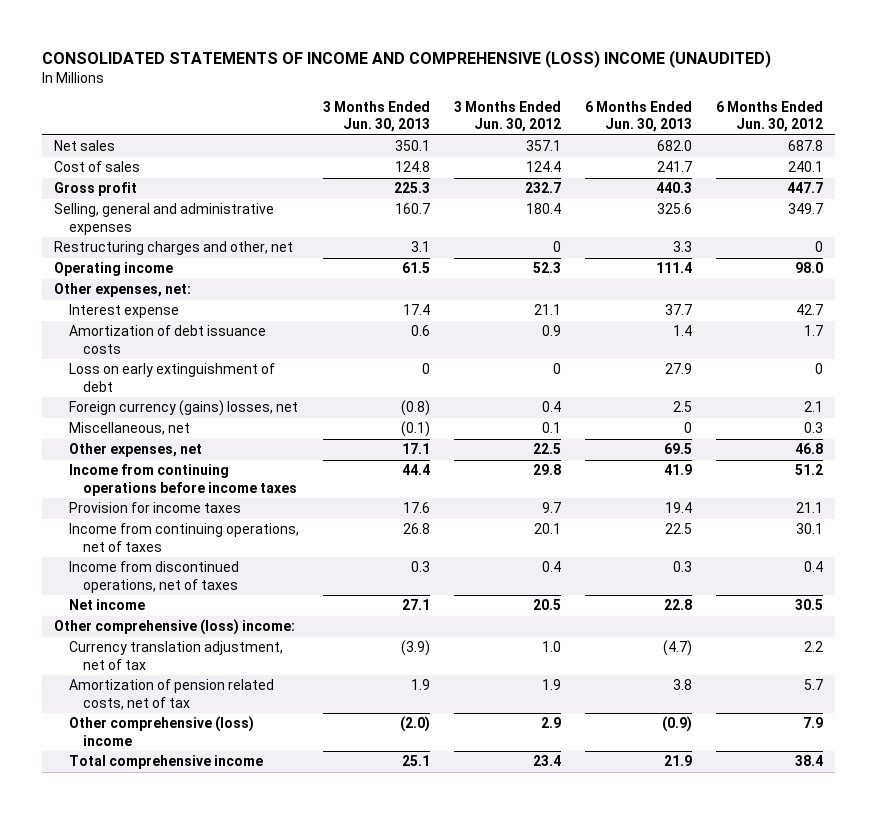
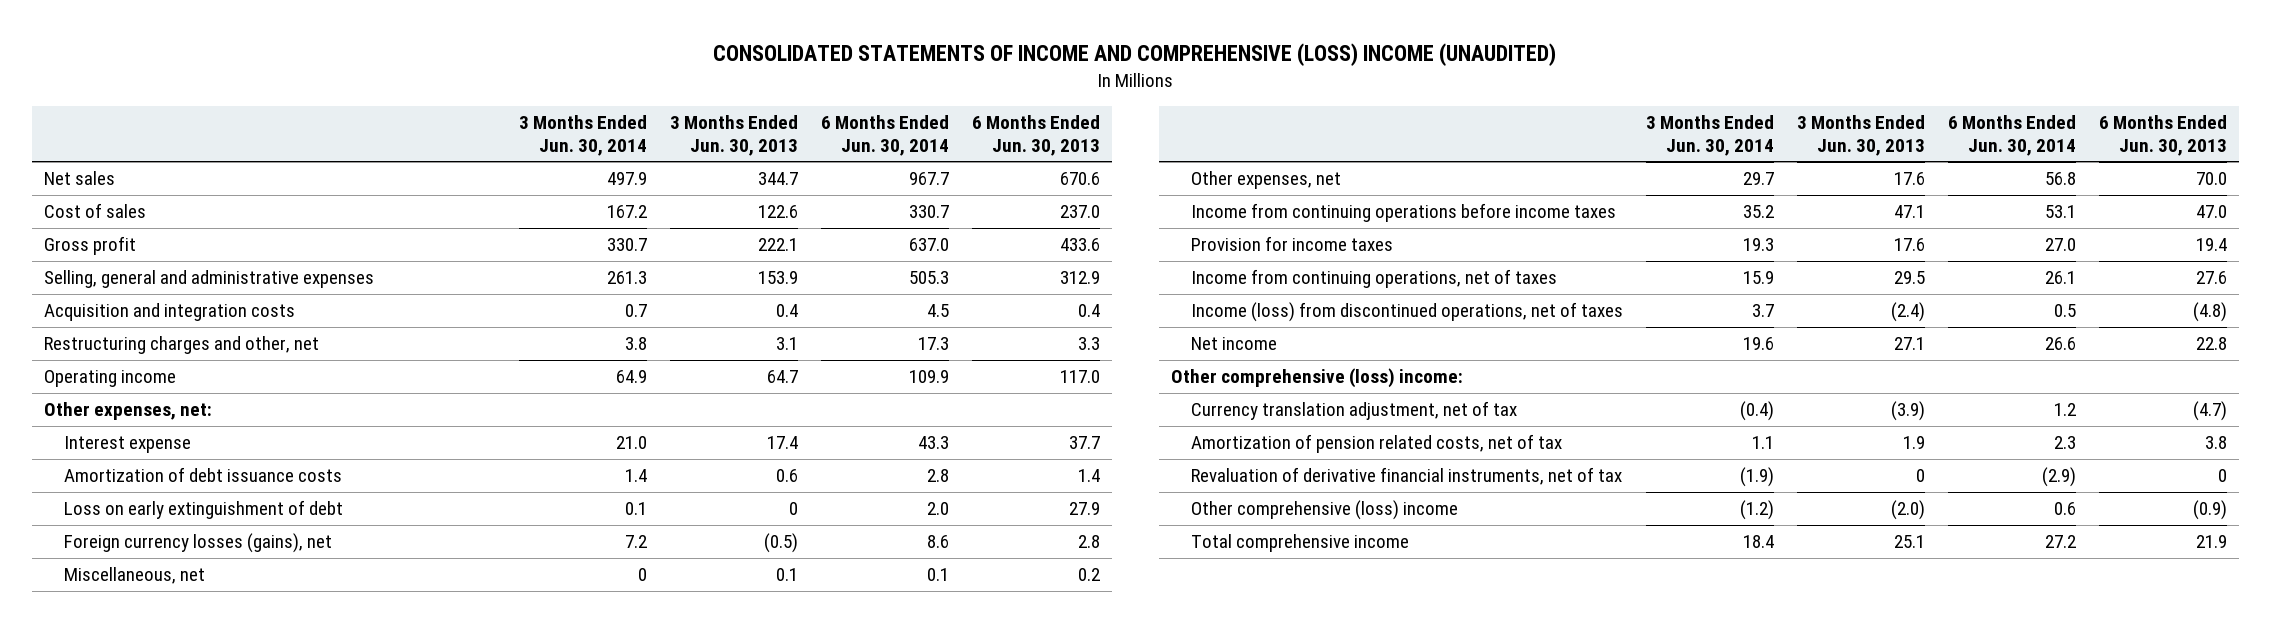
[453,101,561,133] 3 Months Ended Jun. 30, 2012 -> none
[716,101,824,133] 6 Months Ended Jun. 30, 2012 -> none
none -> [518,115,647,156] 3 Months Ended Jun. 30, 2014
none -> [821,115,950,156] 6 Months Ended Jun. 30, 2014
[394,140,430,152] 350.1 -> [758,172,799,186] 344.7
[656,140,692,152] 682.0 -> [1060,172,1101,186] 670.6
[394,161,430,173] 124.8 -> [758,205,799,219] 122.6
[656,161,692,173] 241.7 -> [1060,205,1101,219] 237.0
[393,182,430,194] 225.3 -> [758,238,799,252] 222.1
[655,182,692,194] 440.3 -> [1060,238,1101,252] 433.6
[394,203,430,215] 160.7 -> [758,271,799,285] 153.9
[656,203,692,215] 325.6 -> [1060,271,1101,285] 312.9
none -> [43,303,295,322] Acquisition and integration costs
[401,262,430,274] 61.5 -> [767,370,799,384] 64.7
[655,262,692,274] 111.4 -> [1060,370,1101,384] 117.0
[68,400,298,417] Foreign currency (gains) losses, net -> [63,533,332,554] Foreign currency losses (gains), net
[400,400,430,417] (0.8) -> [764,533,799,554] (0.5)
[672,401,692,413] 2.5 -> [1078,535,1101,549] 2.8
[400,421,430,438] (0.1) -> [776,568,799,582] 0.1
[683,422,692,434] 0 -> [1078,568,1101,582] 0.2
[401,443,430,455] 17.1 -> [1894,172,1926,186] 17.6
[663,443,692,455] 69.5 -> [2196,172,2228,186] 70.0
[401,464,430,476] 44.4 -> [1894,205,1926,219] 47.1
[663,464,692,476] 41.9 -> [2196,205,2228,219] 47.0
[402,523,430,535] 26.8 -> [1894,271,1926,285] 29.5
[664,523,692,535] 22.5 -> [2196,271,2228,285] 27.6
[68,561,239,593] Income from discontinued operations, net of taxes -> [1190,302,1623,323] Income (loss) from discontinued operations, net of taxes
[410,561,430,573] 0.3 -> [1891,302,1926,323] (2.4)
[672,561,692,573] 0.3 -> [2193,302,2228,323] (4.8)
none -> [1190,467,1622,486] Revaluation of derivative financial instruments, net of tax

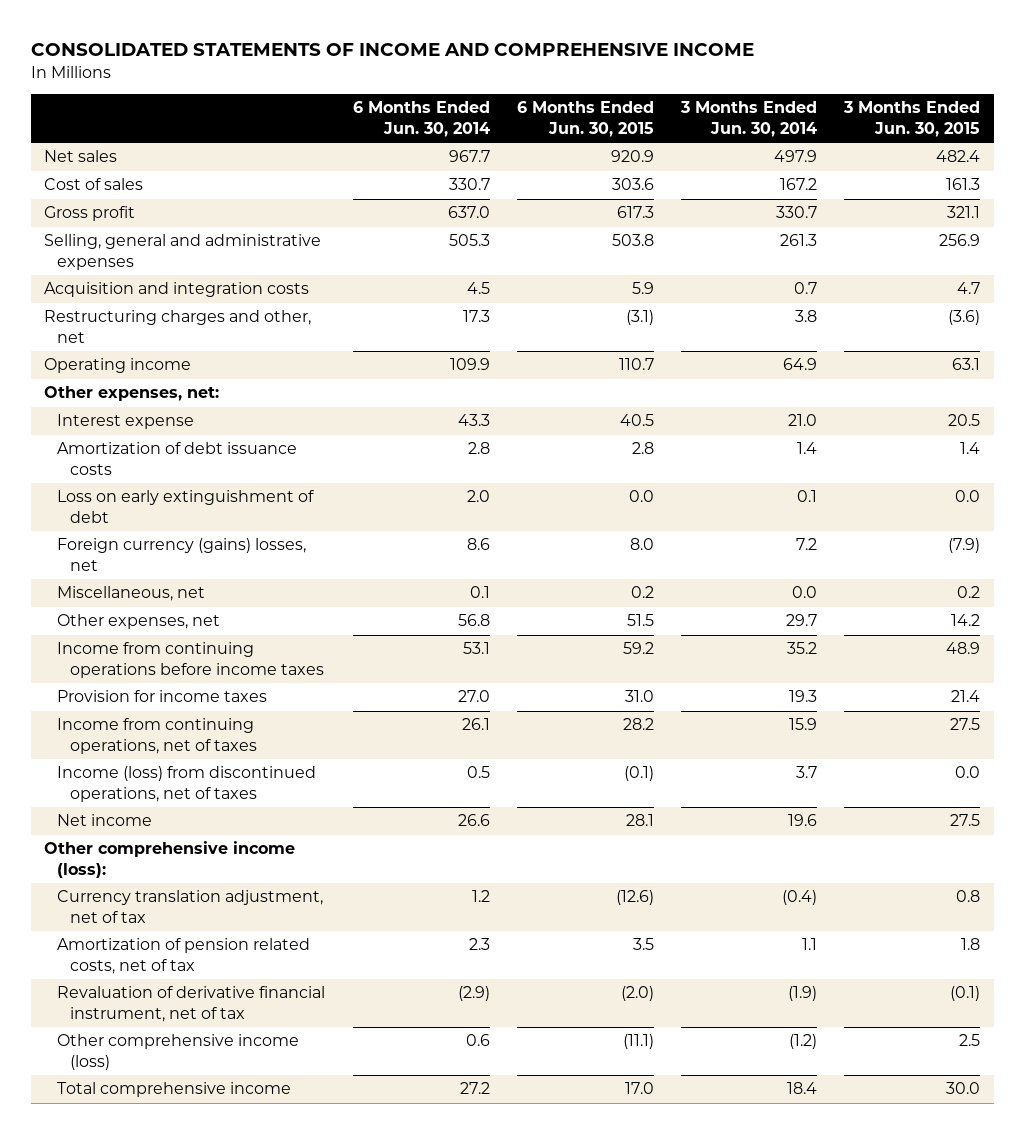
[713,43,1557,67] CONSOLIDATED STATEMENTS OF INCOME AND COMPREHENSIVE (LOSS) INCOME (UNAUDITED) -> [30,42,754,56] CONSOLIDATED STATEMENTS OF INCOME AND COMPREHENSIVE INCOME
[670,115,799,156] 3 Months Ended Jun. 30, 2013 -> none
[972,115,1101,156] 6 Months Ended Jun. 30, 2013 -> none
none -> [516,101,654,138] 6 Months Ended Jun. 30, 2015
none -> [843,101,981,138] 3 Months Ended Jun. 30, 2015
[63,533,332,554] Foreign currency losses (gains), net -> [57,538,307,572] Foreign currency (gains) losses, net
[637,568,647,582] 0 -> [791,586,817,599] 0.0
[1170,368,1463,389] Other comprehensive (loss) income: -> [44,841,296,879] Other comprehensive income (loss):
[1190,467,1622,486] Revaluation of derivative financial instruments, net of tax -> [57,986,326,1023] Revaluation of derivative financial instrument, net of tax
[1190,500,1458,521] Other comprehensive (loss) income -> [57,1034,300,1071] Other comprehensive income (loss)

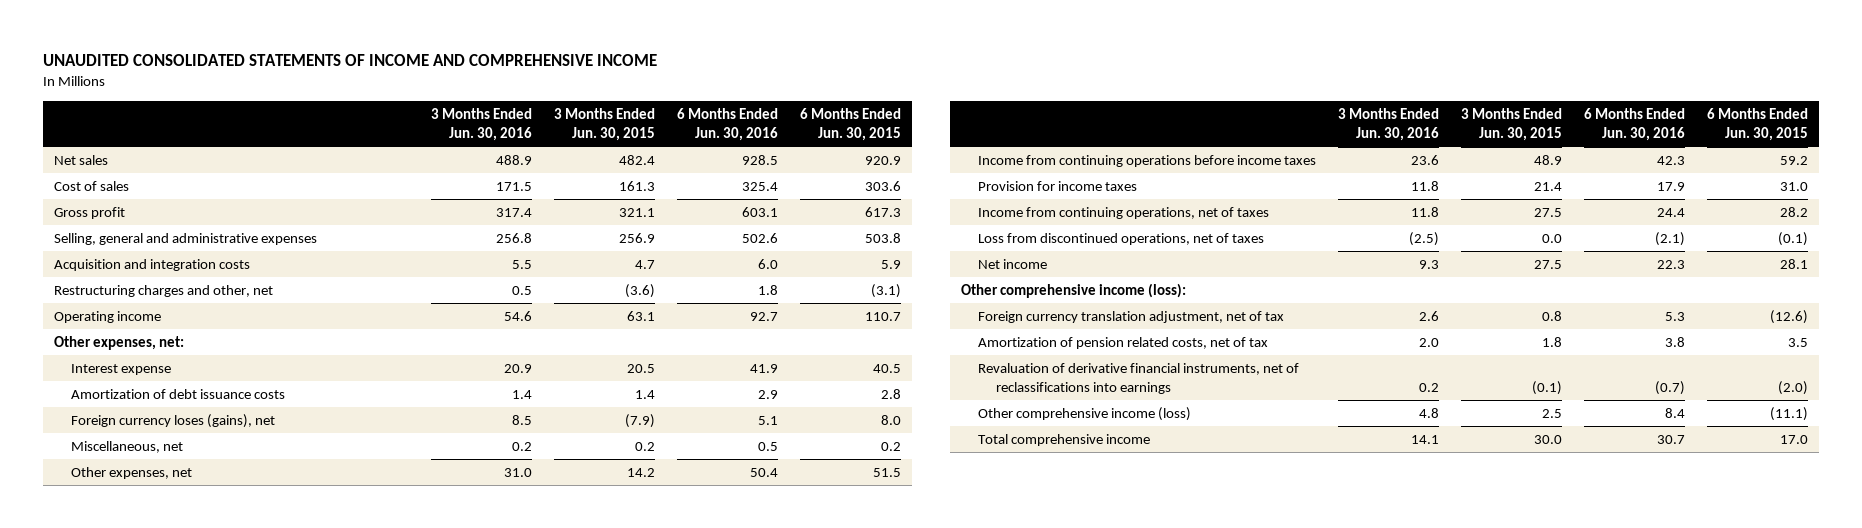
[30,42,754,56] CONSOLIDATED STATEMENTS OF INCOME AND COMPREHENSIVE INCOME -> [42,53,657,66] UNAUDITED CONSOLIDATED STATEMENTS OF INCOME AND COMPREHENSIVE INCOME
[352,101,490,138] 6 Months Ended Jun. 30, 2014 -> none
[679,101,817,138] 3 Months Ended Jun. 30, 2014 -> none
none -> [431,107,533,141] 3 Months Ended Jun. 30, 2016
none -> [677,107,779,141] 6 Months Ended Jun. 30, 2016
[57,490,315,524] Loss on early extinguishment of debt -> none
[57,538,307,572] Foreign currency (gains) losses, net -> [71,413,276,428] Foreign currency loses (gains), net
[57,766,317,803] Income (loss) from discontinued operations, net of taxes -> [978,232,1265,245] Loss from discontinued operations, net of taxes
[57,890,324,924] Currency translation adjustment, net of tax -> [978,310,1285,323] Foreign currency translation adjustment, net of tax
[57,986,326,1023] Revaluation of derivative financial instrument, net of tax -> [978,362,1300,394] Revaluation of derivative financial instruments, net of reclassifications into earnings

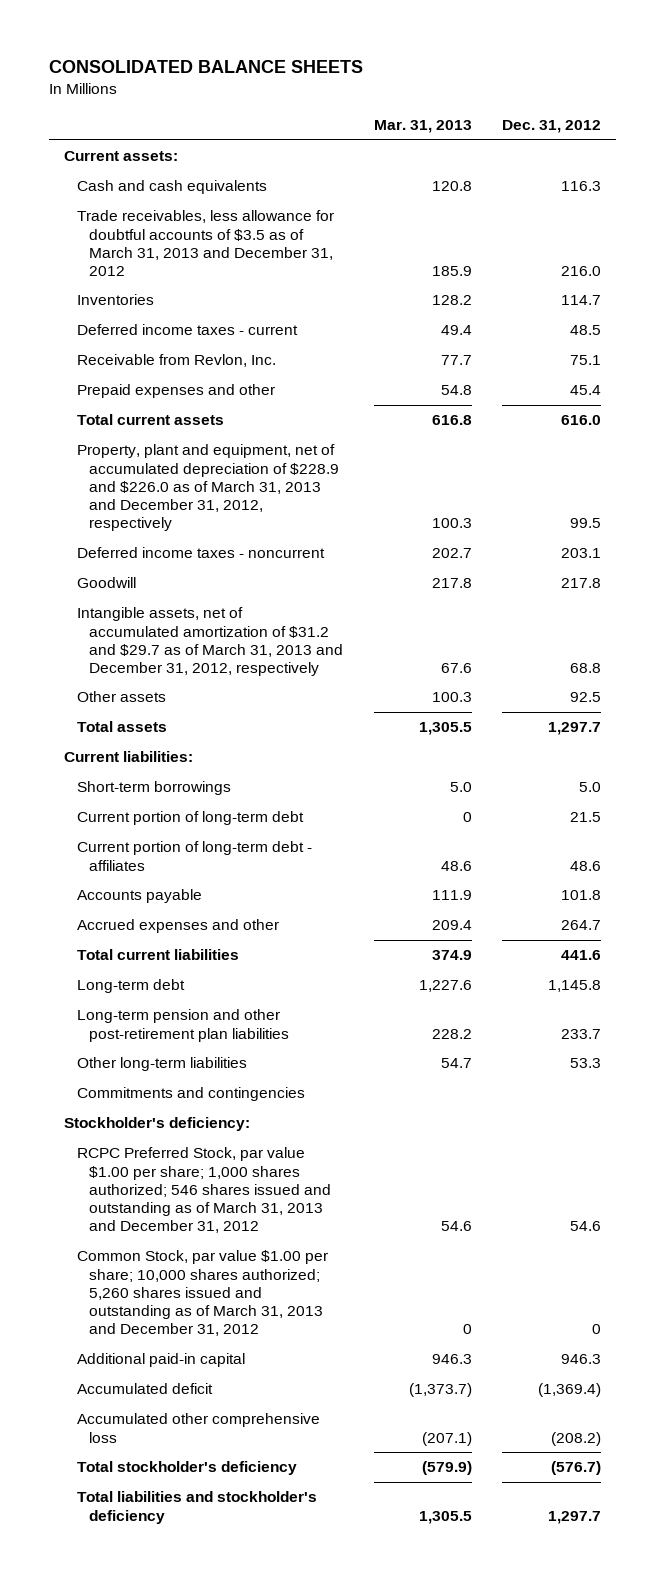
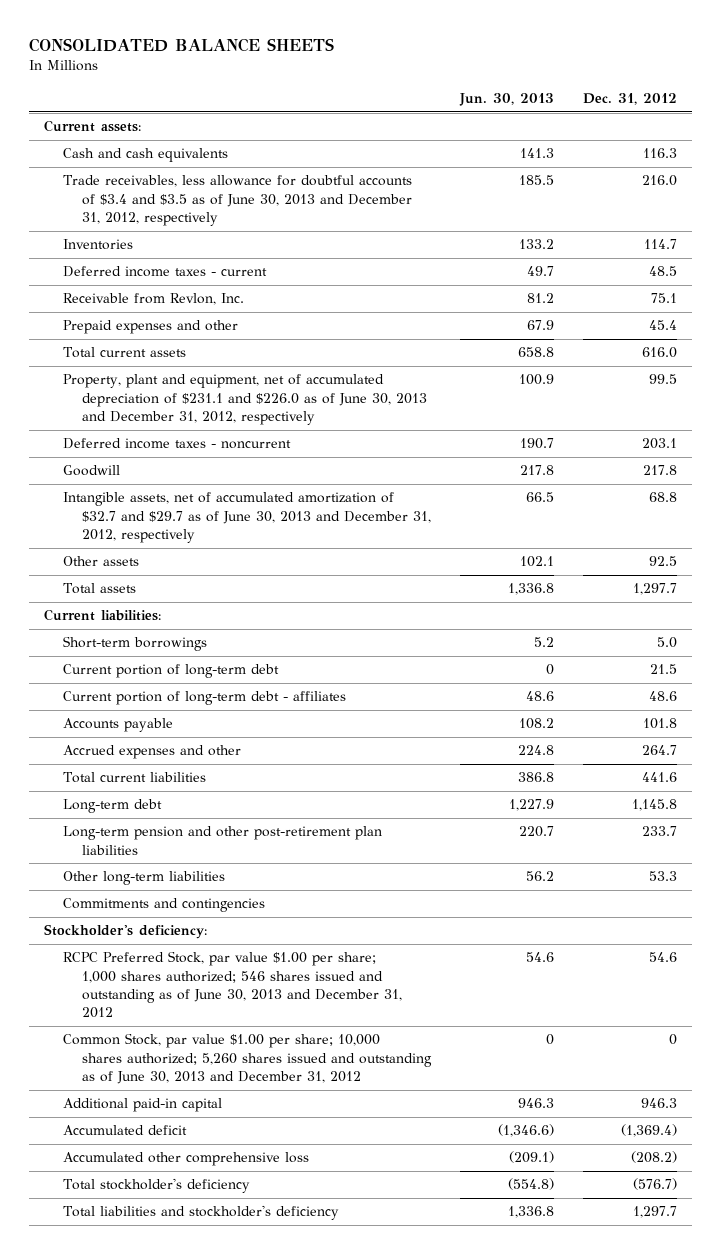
[373,120,472,134] Mar. 31, 2013 -> none
none -> [458,92,554,106] Jun. 30, 2013
[76,210,334,276] Trade receivables, less allowance for doubtful accounts of $3.5 as of March 31, 2013 and December 31, 2012 -> [62,175,412,226] Trade receivables, less allowance for doubtful accounts of $3.4 and $3.5 as of June 30, 2013 and December 31, 2012, respectively
[76,444,340,531] Property, plant and equipment, net of accumulated depreciation of $228.9 and $226.0 as of March 31, 2013 and December 31, 2012, respectively -> [62,374,427,425] Property, plant and equipment, net of accumulated depreciation of $231.1 and $226.0 as of June 30, 2013 and December 31, 2012, respectively
[76,607,344,676] Intangible assets, net of accumulated amortization of $31.2 and $29.7 as of March 31, 2013 and December 31, 2012, respectively -> [62,492,431,543] Intangible assets, net of accumulated amortization of $32.7 and $29.7 as of June 30, 2013 and December 31, 2012, respectively
[76,1147,332,1233] RCPC Preferred Stock, par value $1.00 per share; 1,000 shares authorized; 546 shares issued and outstanding as of March 31, 2013 and December 31, 2012 -> [62,951,402,1019] RCPC Preferred Stock, par value $1.00 per share; 1,000 shares authorized; 546 shares issued and outstanding as of June 30, 2013 and December 31, 2012
[76,1250,328,1336] Common Stock, par value $1.00 per share; 10,000 shares authorized; 5,260 shares issued and outstanding as of March 31, 2013 and December 31, 2012 -> [62,1033,432,1084] Common Stock, par value $1.00 per share; 10,000 shares authorized; 5,260 shares issued and outstanding as of June 30, 2013 and December 31, 2012

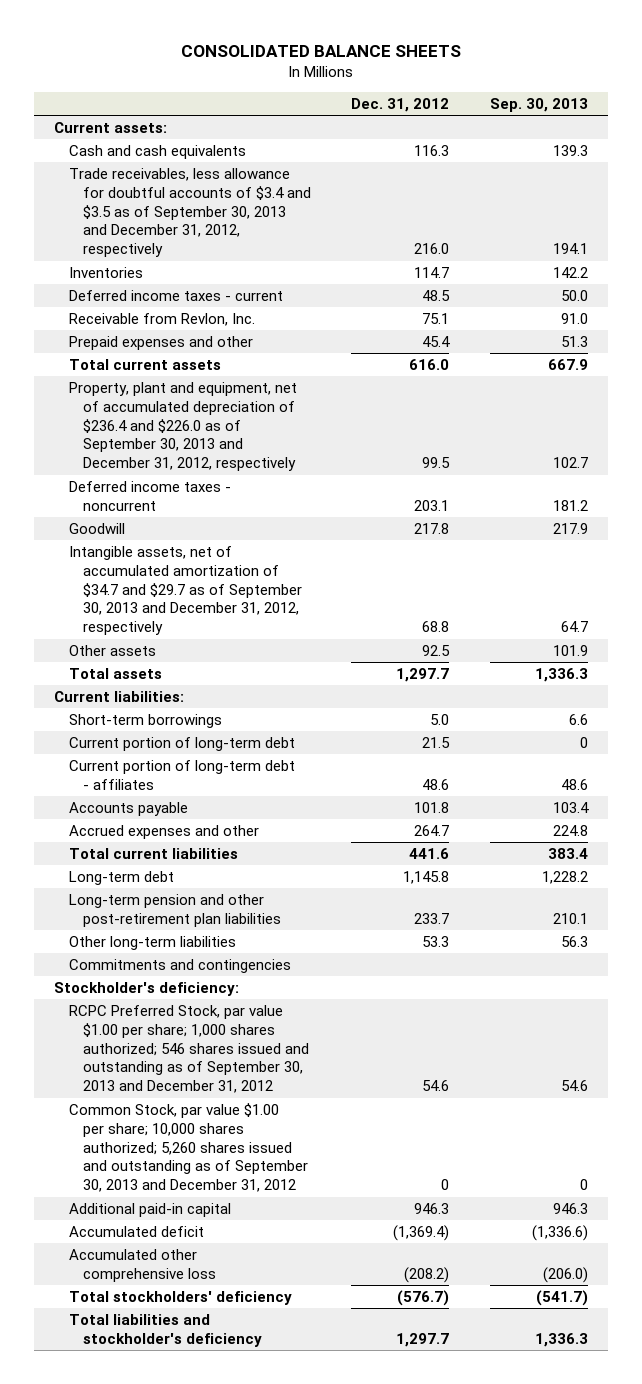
[458,92,554,106] Jun. 30, 2013 -> none
none -> [490,97,589,112] Sep. 30, 2013
[62,175,412,226] Trade receivables, less allowance for doubtful accounts of $3.4 and $3.5 as of June 30, 2013 and December 31, 2012, respectively -> [68,167,311,258] Trade receivables, less allowance for doubtful accounts of $3.4 and $3.5 as of September 30, 2013 and December 31, 2012, respectively
[62,374,427,425] Property, plant and equipment, net of accumulated depreciation of $231.1 and $226.0 as of June 30, 2013 and December 31, 2012, respectively -> [68,381,297,472] Property, plant and equipment, net of accumulated depreciation of $236.4 and $226.0 as of September 30, 2013 and December 31, 2012, respectively
[62,492,431,543] Intangible assets, net of accumulated amortization of $32.7 and $29.7 as of June 30, 2013 and December 31, 2012, respectively -> [68,545,302,636] Intangible assets, net of accumulated amortization of $34.7 and $29.7 as of September 30, 2013 and December 31, 2012, respectively
[62,951,402,1019] RCPC Preferred Stock, par value $1.00 per share; 1,000 shares authorized; 546 shares issued and outstanding as of June 30, 2013 and December 31, 2012 -> [68,1004,309,1094] RCPC Preferred Stock, par value $1.00 per share; 1,000 shares authorized; 546 shares issued and outstanding as of September 30, 2013 and December 31, 2012
[62,1033,432,1084] Common Stock, par value $1.00 per share; 10,000 shares authorized; 5,260 shares issued and outstanding as of June 30, 2013 and December 31, 2012 -> [68,1102,308,1193] Common Stock, par value $1.00 per share; 10,000 shares authorized; 5,260 shares issued and outstanding as of September 30, 2013 and December 31, 2012
[62,1178,250,1194] Total stockholder's deficiency -> [68,1290,292,1305] Total stockholders' deficiency

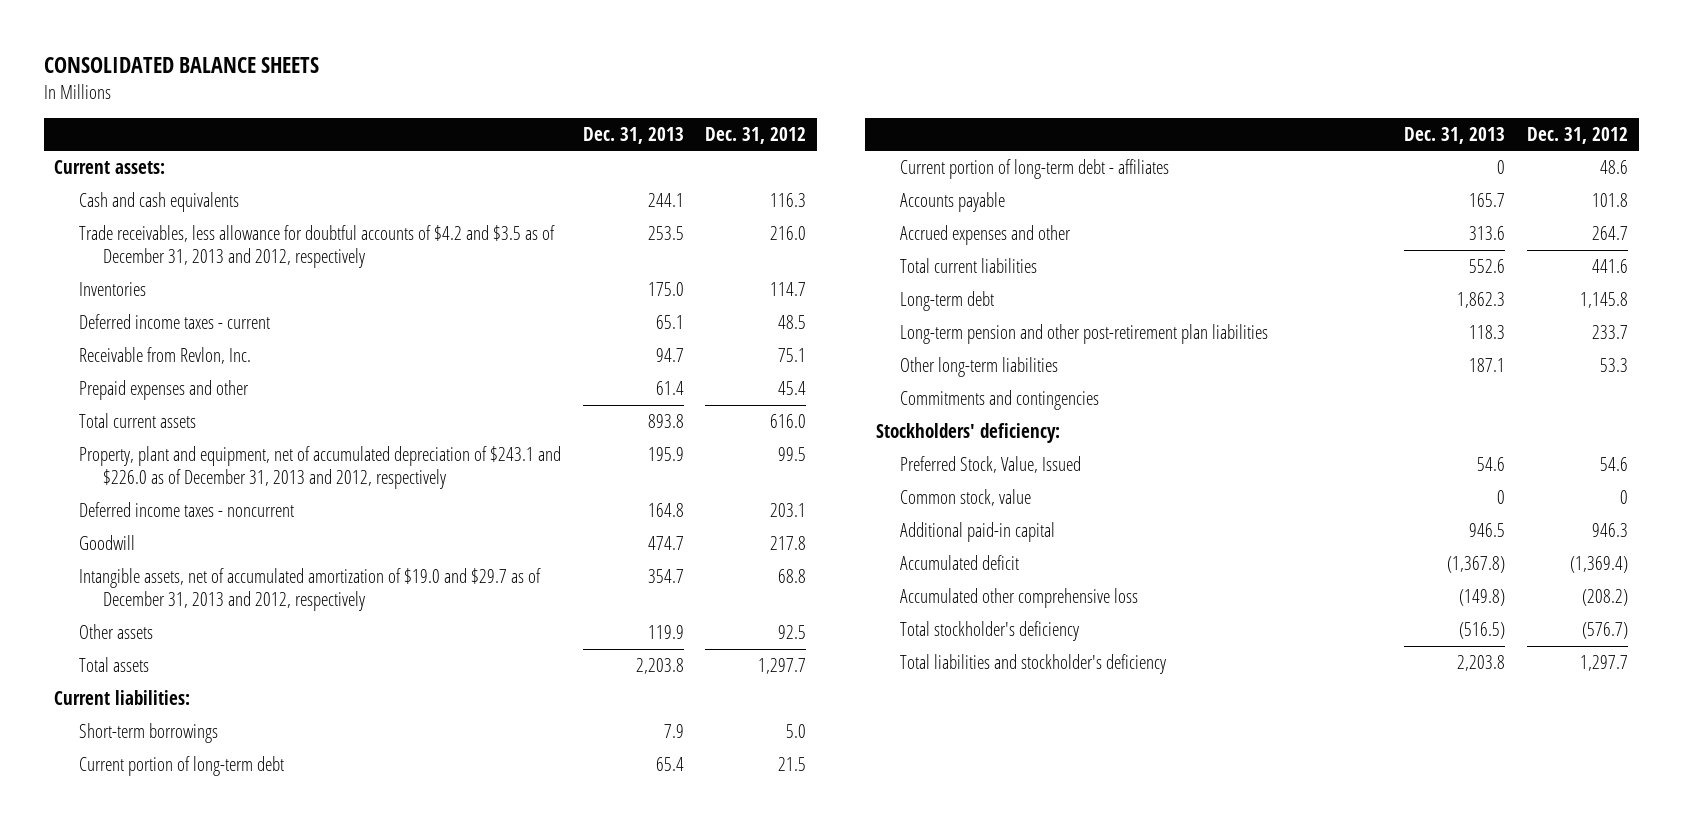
[490,97,589,112] Sep. 30, 2013 -> none
none -> [582,126,684,144] Dec. 31, 2013
[68,167,311,258] Trade receivables, less allowance for doubtful accounts of $3.4 and $3.5 as of September 30, 2013 and December 31, 2012, respectively -> [78,225,555,269] Trade receivables, less allowance for doubtful accounts of $4.2 and $3.5 as of December 31, 2013 and 2012, respectively
[68,381,297,472] Property, plant and equipment, net of accumulated depreciation of $236.4 and $226.0 as of September 30, 2013 and December 31, 2012, respectively -> [78,446,561,490] Property, plant and equipment, net of accumulated depreciation of $243.1 and $226.0 as of December 31, 2013 and 2012, respectively
[68,545,302,636] Intangible assets, net of accumulated amortization of $34.7 and $29.7 as of September 30, 2013 and December 31, 2012, respectively -> [78,568,541,612] Intangible assets, net of accumulated amortization of $19.0 and $29.7 as of December 31, 2013 and 2012, respectively
[54,981,240,996] Stockholder's deficiency: -> [875,423,1060,444] Stockholders' deficiency:
[68,1004,309,1094] RCPC Preferred Stock, par value $1.00 per share; 1,000 shares authorized; 546 shares issued and outstanding as of September 30, 2013 and December 31, 2012 -> [900,456,1082,474] Preferred Stock, Value, Issued
[68,1102,308,1193] Common Stock, par value $1.00 per share; 10,000 shares authorized; 5,260 shares issued and outstanding as of September 30, 2013 and December 31, 2012 -> [900,489,1032,507] Common stock, value
[68,1290,292,1305] Total stockholders' deficiency -> [900,621,1080,642] Total stockholder's deficiency

